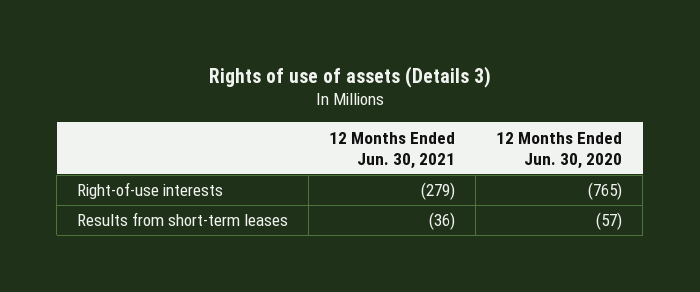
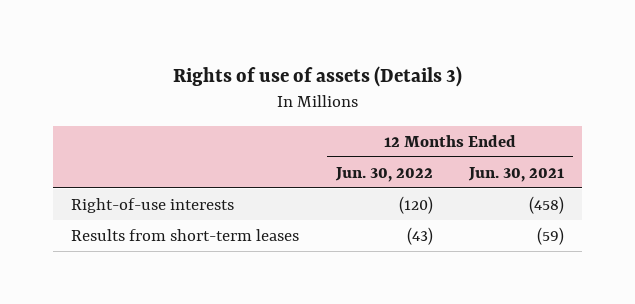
[496,131,623,169] 12 Months Ended Jun. 30, 2020 -> none
none -> [334,166,433,182] Jun. 30, 2022
[421,182,456,201] (279) -> [529,195,565,214] (458)
[429,212,456,231] (36) -> [537,226,565,245] (59)

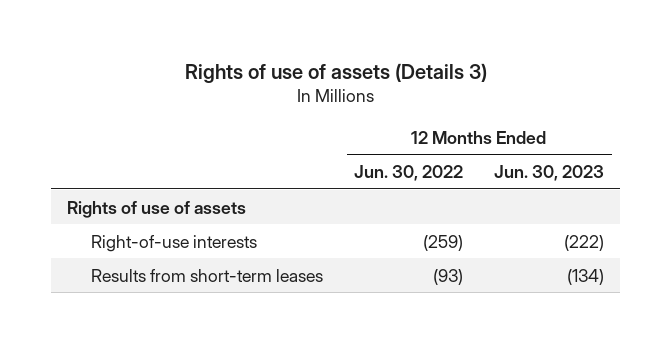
[468,166,565,182] Jun. 30, 2021 -> none
none -> [494,164,605,181] Jun. 30, 2023
none -> [66,200,246,218] Rights of use of assets
[398,195,433,214] (120) -> [423,234,464,251] (259)
[406,226,433,245] (43) -> [433,268,464,285] (93)

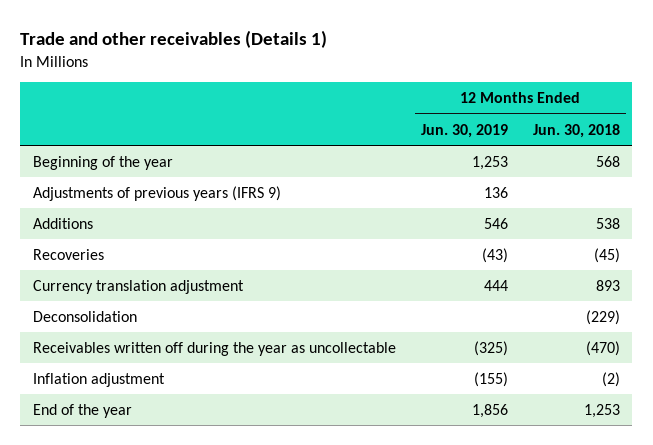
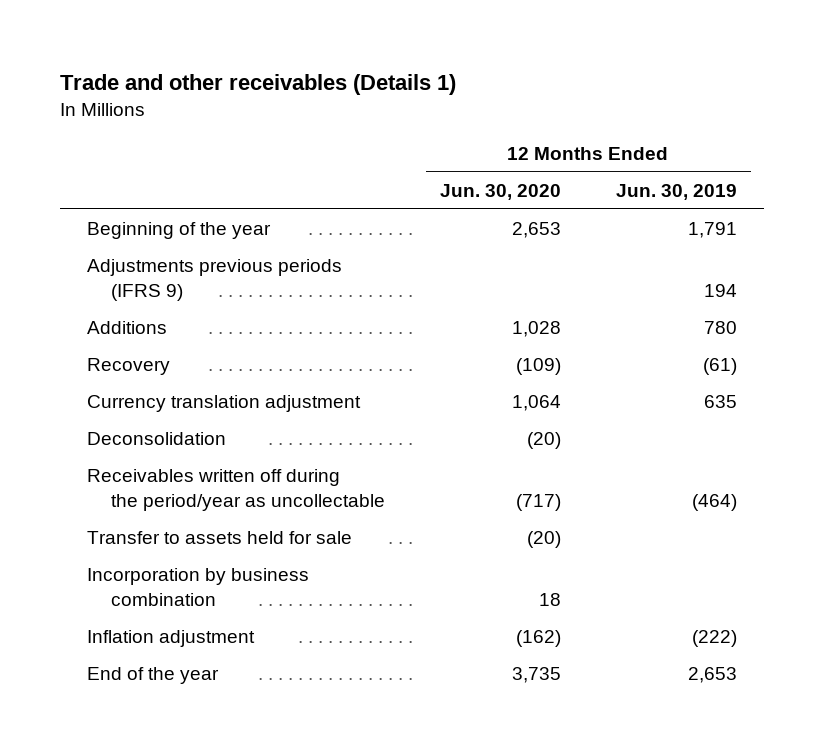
[532,123,620,138] Jun. 30, 2018 -> none
none -> [439,183,561,200] Jun. 30, 2020
[32,248,104,260] Recoveries -> none
[471,155,508,170] 1,253 -> [687,222,737,239] 1,791
[32,185,281,201] Adjustments of previous years (IFRS 9) -> [87,259,343,301] Adjustments previous periods (IFRS 9)
[483,186,508,198] 136 -> [703,283,737,297] 194
[483,217,508,229] 546 -> [703,321,737,335] 780
none -> [87,358,171,376] Recovery
[483,279,508,291] 444 -> [703,395,737,409] 635
[32,341,396,356] Receivables written off during the year as uncollectable -> [87,469,386,511] Receivables written off during the period/year as uncollectable
[473,340,508,356] (325) -> [691,493,737,511] (464)
none -> [87,531,353,545] Transfer to assets held for sale
none -> [87,568,310,606] Incorporation by business combination
[473,371,508,387] (155) -> [691,630,737,648] (222)
[471,403,508,418] 1,856 -> [687,667,737,684] 2,653

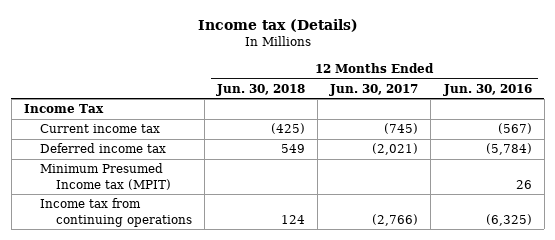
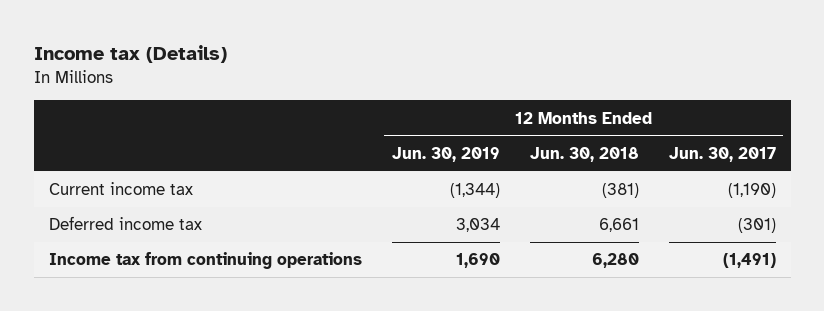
[442,83,532,96] Jun. 30, 2016 -> none
none -> [391,146,500,162] Jun. 30, 2019
[23,104,104,114] Income Tax -> none
[39,163,171,190] Minimum Presumed Income tax (MPIT) -> none
[271,123,306,135] (425) -> [601,183,639,199] (381)
[384,123,419,135] (745) -> [727,183,776,199] (1,190)
[281,144,306,154] 549 -> [598,218,639,233] 6,661
[372,143,419,156] (2,021) -> [737,218,776,234] (301)
[281,214,306,224] 124 -> [591,253,639,269] 6,280
[372,213,419,226] (2,766) -> [722,253,776,269] (1,491)

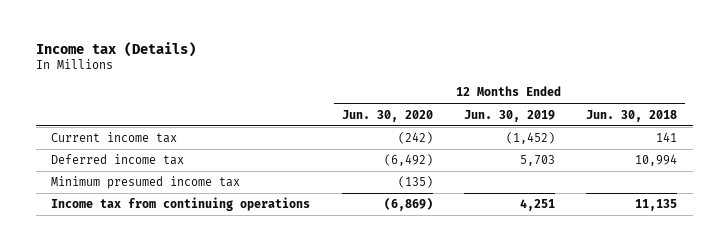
[668,146,776,162] Jun. 30, 2017 -> none
none -> [341,109,433,122] Jun. 30, 2020
[449,183,500,199] (1,344) -> [505,132,555,145] (1,452)
[601,183,639,199] (381) -> [655,132,677,143] 141
[455,218,500,233] 3,034 -> [519,155,555,167] 5,703
[598,218,639,233] 6,661 -> [634,154,677,167] 10,994
none -> [51,176,241,190] Minimum presumed income tax
[455,253,500,269] 1,690 -> [519,199,555,212] 4,251
[591,253,639,269] 6,280 -> [634,199,677,212] 11,135

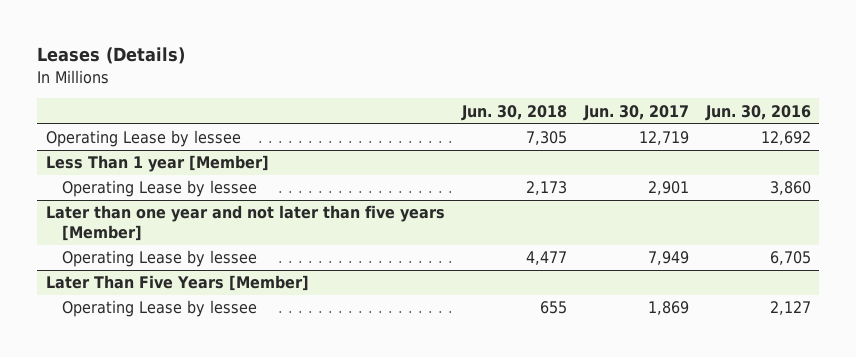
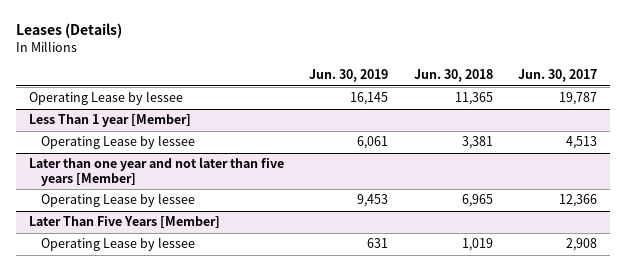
[704,104,811,121] Jun. 30, 2016 -> none
none -> [309,69,389,83] Jun. 30, 2019
[525,131,567,146] 7,305 -> [454,92,493,106] 11,365
[638,131,689,146] 12,719 -> [558,92,597,106] 19,787
[525,181,567,196] 2,173 -> [461,136,493,150] 3,381
[647,181,689,196] 2,901 -> [565,136,597,150] 4,513
[525,251,567,266] 4,477 -> [461,194,493,208] 6,965
[647,251,689,266] 7,949 -> [558,194,597,208] 12,366
[539,301,567,315] 655 -> [461,238,493,252] 1,019
[647,301,689,316] 1,869 -> [565,238,597,252] 2,908

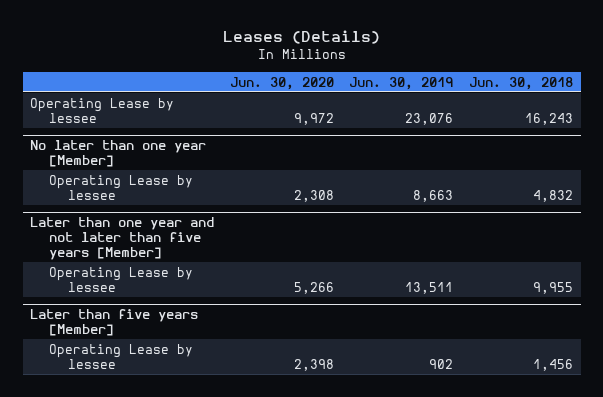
[517,69,597,83] Jun. 30, 2017 -> none
none -> [229,76,334,90] Jun. 30, 2020
[350,92,389,106] 16,145 -> [405,112,454,125] 23,076
[454,92,493,106] 11,365 -> [524,112,573,125] 16,243
[28,114,191,128] Less Than 1 year [Member] -> [30,140,207,168] No later than one year [Member]
[357,136,389,150] 6,061 -> [413,189,454,202] 8,663
[461,136,493,150] 3,381 -> [532,189,573,202] 4,832
[357,194,389,208] 9,453 -> [405,281,454,294] 13,511
[461,194,493,208] 6,965 -> [532,281,573,294] 9,955
[28,216,220,229] Later Than Five Years [Member] -> [30,309,199,337] Later than five years [Member]
[367,238,389,249] 631 -> [429,358,454,369] 902
[461,238,493,252] 1,019 -> [532,358,573,371] 1,456

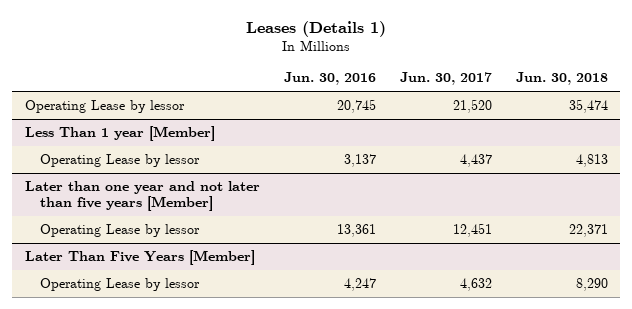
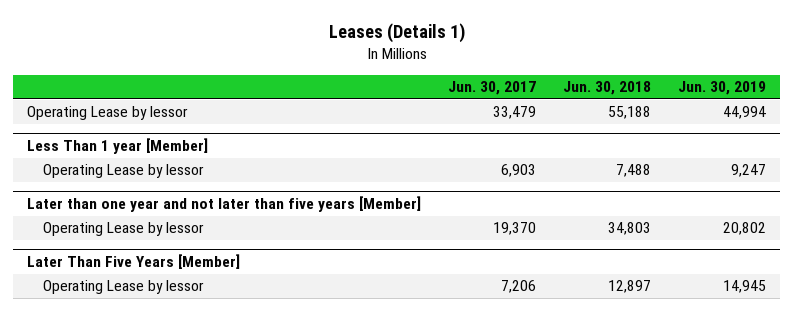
[283,72,376,86] Jun. 30, 2016 -> none
none -> [678,81,767,96] Jun. 30, 2019
[452,98,492,113] 21,520 -> [493,106,537,120] 33,479
[568,98,608,113] 35,474 -> [608,106,652,120] 55,188
[459,153,492,167] 4,437 -> [501,164,537,178] 6,903
[575,153,608,167] 4,813 -> [616,164,652,178] 7,488
[452,222,492,237] 12,451 -> [493,222,537,236] 19,370
[568,223,608,237] 22,371 -> [608,222,652,236] 34,803
[459,277,492,291] 4,632 -> [501,280,537,294] 7,206
[575,277,608,291] 8,290 -> [608,280,652,294] 12,897

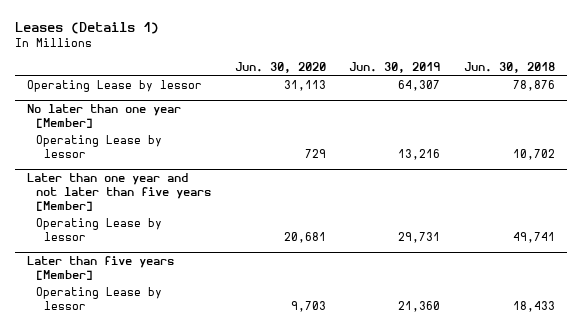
[448,81,537,96] Jun. 30, 2017 -> none
none -> [234,61,326,73] Jun. 30, 2020
[608,106,652,120] 55,188 -> [513,79,556,91] 78,876
[723,106,767,120] 44,994 -> [398,79,441,91] 64,307
[26,138,208,155] Less Than 1 year [Member] -> [27,103,182,128] No later than one year [Member]
[616,164,652,178] 7,488 -> [513,148,556,160] 10,702
[731,164,767,178] 9,247 -> [398,148,441,160] 13,216
[608,222,652,236] 34,803 -> [513,231,556,243] 49,741
[723,222,767,236] 20,802 -> [398,231,441,243] 29,731
[26,254,240,270] Later Than Five Years [Member] -> [27,255,175,280] Later than five years [Member]
[608,280,652,294] 12,897 -> [513,300,556,312] 18,433
[723,280,767,294] 14,945 -> [398,300,441,312] 21,360

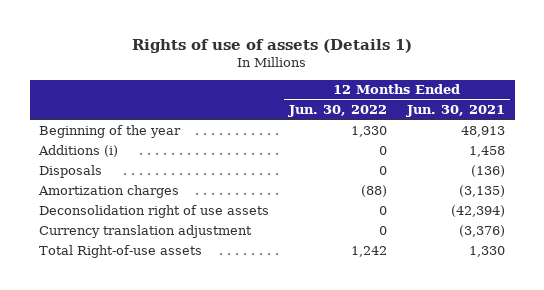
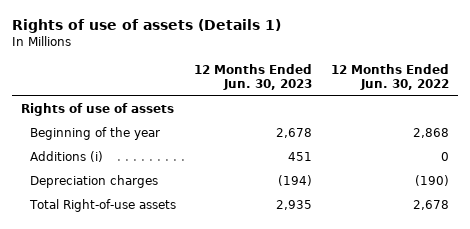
[405,104,505,117] Jun. 30, 2021 -> none
none -> [194,64,313,91] 12 Months Ended Jun. 30, 2023
none -> [20,103,174,117] Rights of use of assets
[351,125,388,137] 1,330 -> [412,128,449,139] 2,868
[39,164,103,178] Disposals -> none
[39,204,270,218] Deconsolidation right of use assets -> none
[39,224,253,238] Currency translation adjustment -> none
[38,184,180,198] Amortization charges -> [30,175,159,189] Depreciation charges
[361,184,388,197] (88) -> [414,175,449,187] (190)
[351,245,388,257] 1,242 -> [412,200,449,211] 2,678

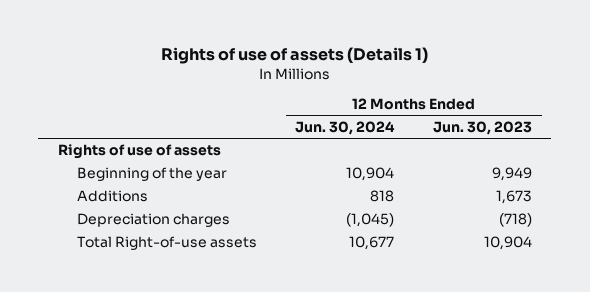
[330,64,449,91] 12 Months Ended Jun. 30, 2022 -> none
none -> [295,121,396,136] Jun. 30, 2024
[276,128,313,139] 2,678 -> [491,167,532,182] 9,949
[30,151,104,163] Additions (i) -> [76,190,148,203] Additions
[288,152,313,162] 451 -> [495,190,532,205] 1,673
[278,175,313,187] (194) -> [498,213,532,228] (718)
[276,200,313,211] 2,935 -> [483,236,532,251] 10,904

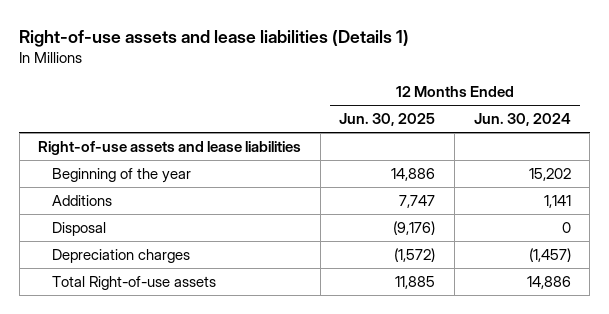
[160,47,428,65] Rights of use of assets (Details 1) -> [19,29,410,47] Right-of-use assets and lease liabilities (Details 1)
[432,121,532,136] Jun. 30, 2023 -> none
none -> [339,113,436,127] Jun. 30, 2025
[57,144,221,160] Rights of use of assets -> [38,141,302,156] Right-of-use assets and lease liabilities
[346,167,395,182] 10,904 -> [528,168,571,182] 15,202
[370,190,395,203] 818 -> [543,195,571,209] 1,141
none -> [51,222,106,237] Disposal
[346,213,395,228] (1,045) -> [528,248,571,263] (1,457)
[349,236,395,251] 10,677 -> [526,276,571,290] 14,886

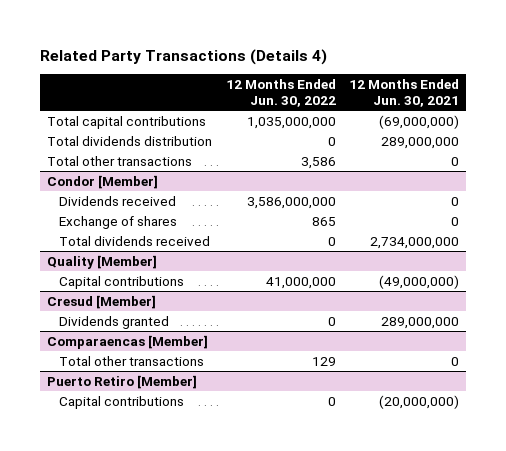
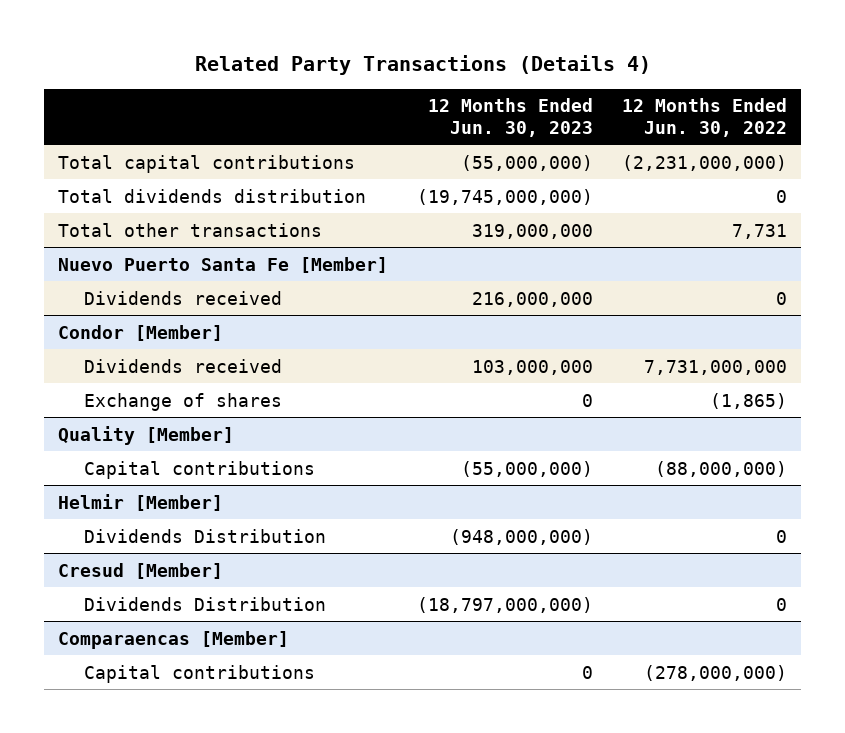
[349,78,460,107] 12 Months Ended Jun. 30, 2021 -> none
none -> [428,98,594,137] 12 Months Ended Jun. 30, 2023
[246,116,336,129] 1,035,000,000 -> [621,154,787,171] (2,231,000,000)
[300,156,336,169] 3,586 -> [731,223,787,239] 7,731
none -> [58,256,389,273] Nuevo Puerto Santa Fe [Member]
none -> [84,290,283,305] Dividends received
[59,235,211,246] Total dividends received -> none
[246,196,336,209] 3,586,000,000 -> [643,359,787,375] 7,731,000,000
[311,216,336,226] 865 -> [709,392,787,409] (1,865)
[265,276,336,289] 41,000,000 -> [654,460,787,477] (88,000,000)
none -> [58,493,224,511] Helmir [Member]
none -> [84,528,327,543] Dividends Distribution
[59,315,170,329] Dividends granted -> none
none -> [84,596,327,611] Dividends Distribution
[59,355,205,366] Total other transactions -> none
[47,374,198,389] Puerto Retiro [Member] -> none
[327,396,336,406] 0 -> [643,664,787,681] (278,000,000)

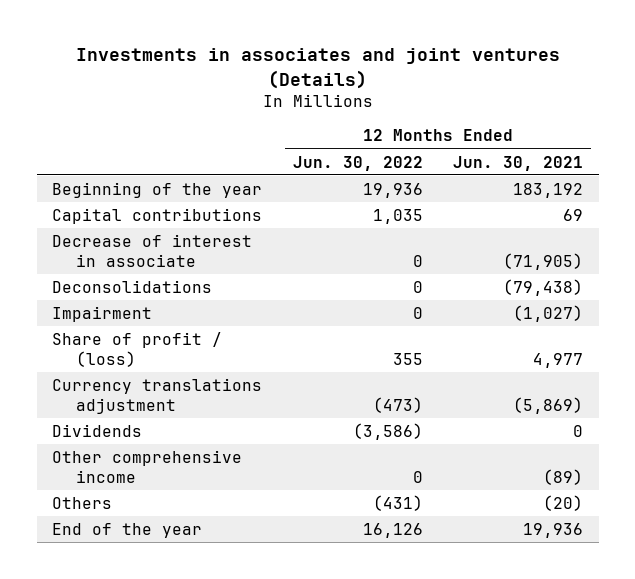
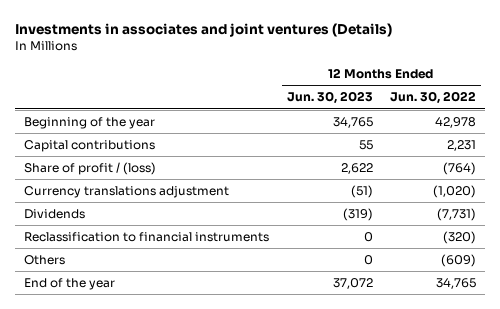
[453,155,584,171] Jun. 30, 2021 -> none
none -> [286,91,373,105] Jun. 30, 2023
[52,233,253,267] Decrease of interest in associate -> none
[52,279,213,293] Deconsolidations -> none
[52,305,153,322] Impairment -> none
[52,449,243,483] Other comprehensive income -> none
[362,182,423,198] 19,936 -> [435,117,477,129] 42,978
[372,208,423,224] 1,035 -> [447,140,477,152] 2,231
[392,352,423,365] 355 -> [443,162,477,176] (764)
[372,396,423,413] (473) -> [433,185,477,199] (1,020)
[352,422,423,440] (3,586) -> [437,208,477,222] (7,731)
none -> [24,232,270,243] Reclassification to financial instruments
[372,494,423,511] (431) -> [441,254,477,268] (609)
[362,522,423,538] 16,126 -> [436,278,477,290] 34,765

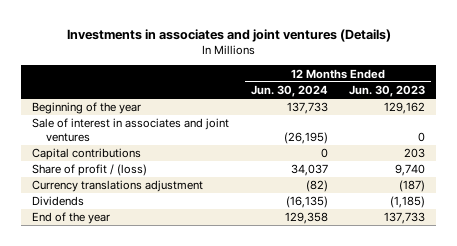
[390,91,477,105] Jun. 30, 2022 -> none
none -> [250,84,328,97] Jun. 30, 2024
[24,232,270,243] Reclassification to financial instruments -> none
[24,255,66,266] Others -> none
[332,117,373,129] 34,765 -> [384,102,426,115] 129,162
none -> [32,118,230,142] Sale of interest in associates and joint ventures
[358,140,373,151] 55 -> [404,148,426,159] 203
[340,163,373,175] 2,622 -> [395,164,426,177] 9,740
[350,185,373,199] (51) -> [399,180,426,193] (187)
[342,208,373,222] (319) -> [390,196,426,209] (1,185)
[332,278,373,290] 37,072 -> [384,212,426,225] 137,733

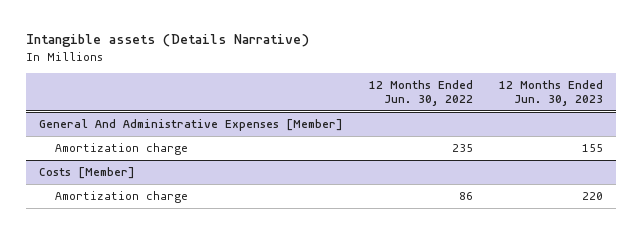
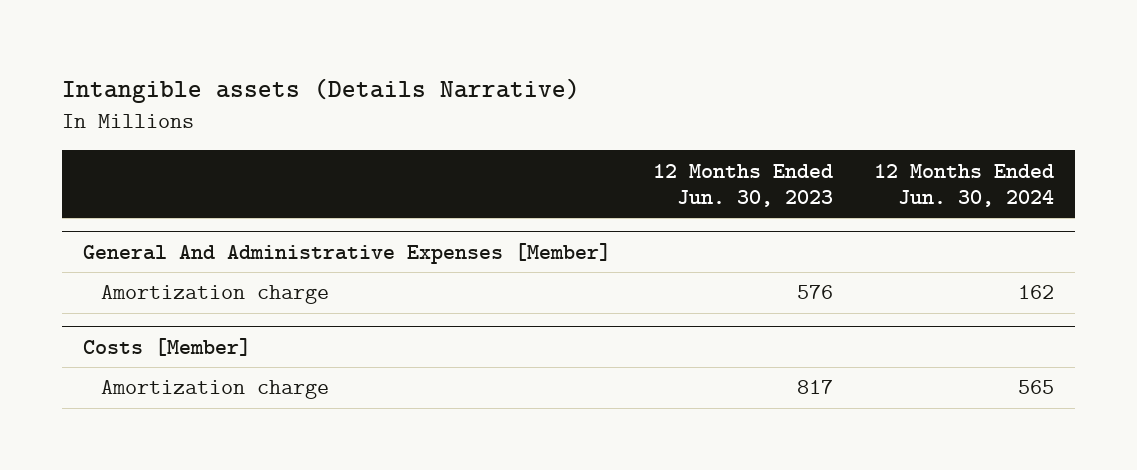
[368,80,473,107] 12 Months Ended Jun. 30, 2022 -> none
none -> [874,163,1055,207] 12 Months Ended Jun. 30, 2024
[581,144,603,153] 155 -> [796,285,833,300] 576
[581,192,603,201] 220 -> [796,380,833,395] 817

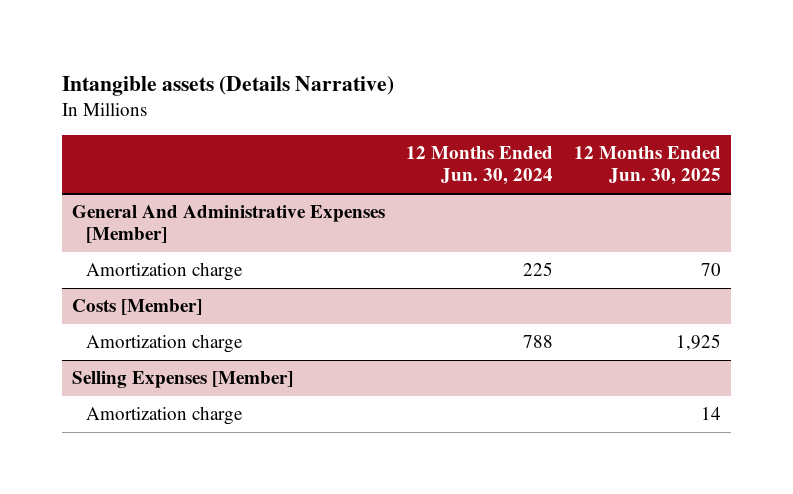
[652,163,833,207] 12 Months Ended Jun. 30, 2023 -> none
none -> [573,146,721,186] 12 Months Ended Jun. 30, 2025
[1018,285,1055,300] 162 -> [522,262,553,277] 225
[1018,380,1055,395] 565 -> [522,335,553,349] 788
none -> [72,371,294,389] Selling Expenses [Member]
none -> [85,406,243,426] Amortization charge

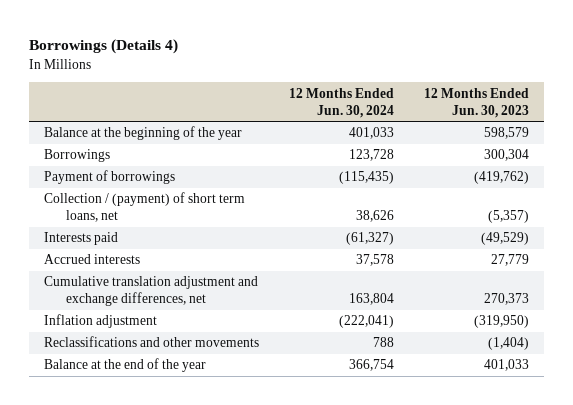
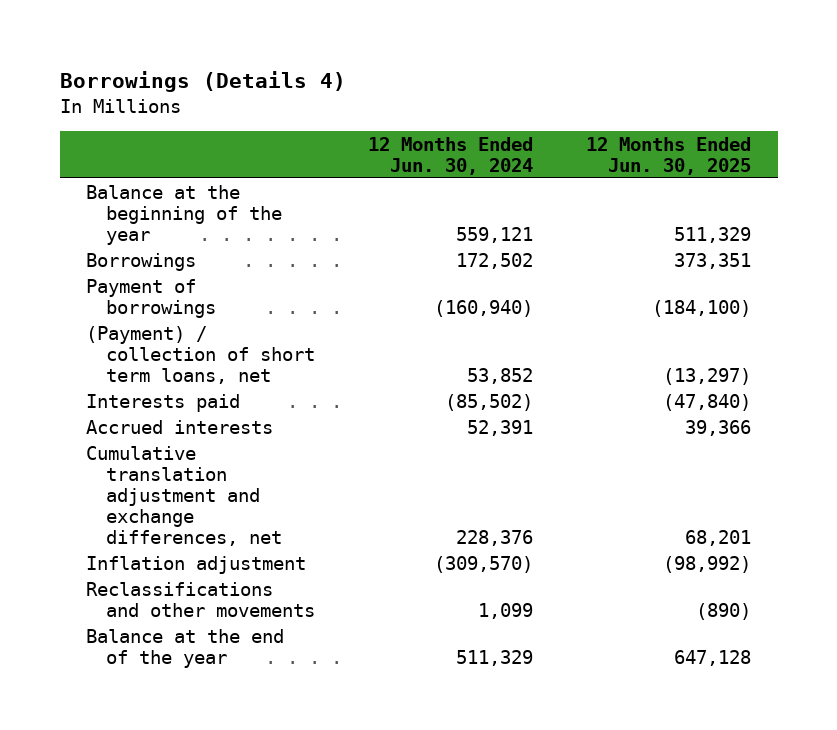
[423,87,529,118] 12 Months Ended Jun. 30, 2023 -> none
none -> [586,136,752,175] 12 Months Ended Jun. 30, 2025
[348,127,394,140] 401,033 -> [456,226,534,243] 559,121
[348,149,394,162] 123,728 -> [456,252,534,269] 172,502
[338,171,394,185] (115,435) -> [434,299,534,317] (160,940)
[44,192,246,223] Collection / (payment) of short term loans, net -> [86,325,316,384] (Payment) / collection of short term loans, net
[355,210,394,223] 38,626 -> [467,367,534,384] 53,852
[345,232,394,246] (61,327) -> [445,393,534,411] (85,502)
[355,254,394,267] 37,578 -> [467,419,534,436] 52,391
[348,293,394,306] 163,804 -> [456,530,534,547] 228,376
[338,315,394,329] (222,041) -> [434,555,534,573] (309,570)
[372,337,394,348] 788 -> [478,602,534,619] 1,099
[348,359,394,372] 366,754 -> [456,649,534,666] 511,329

